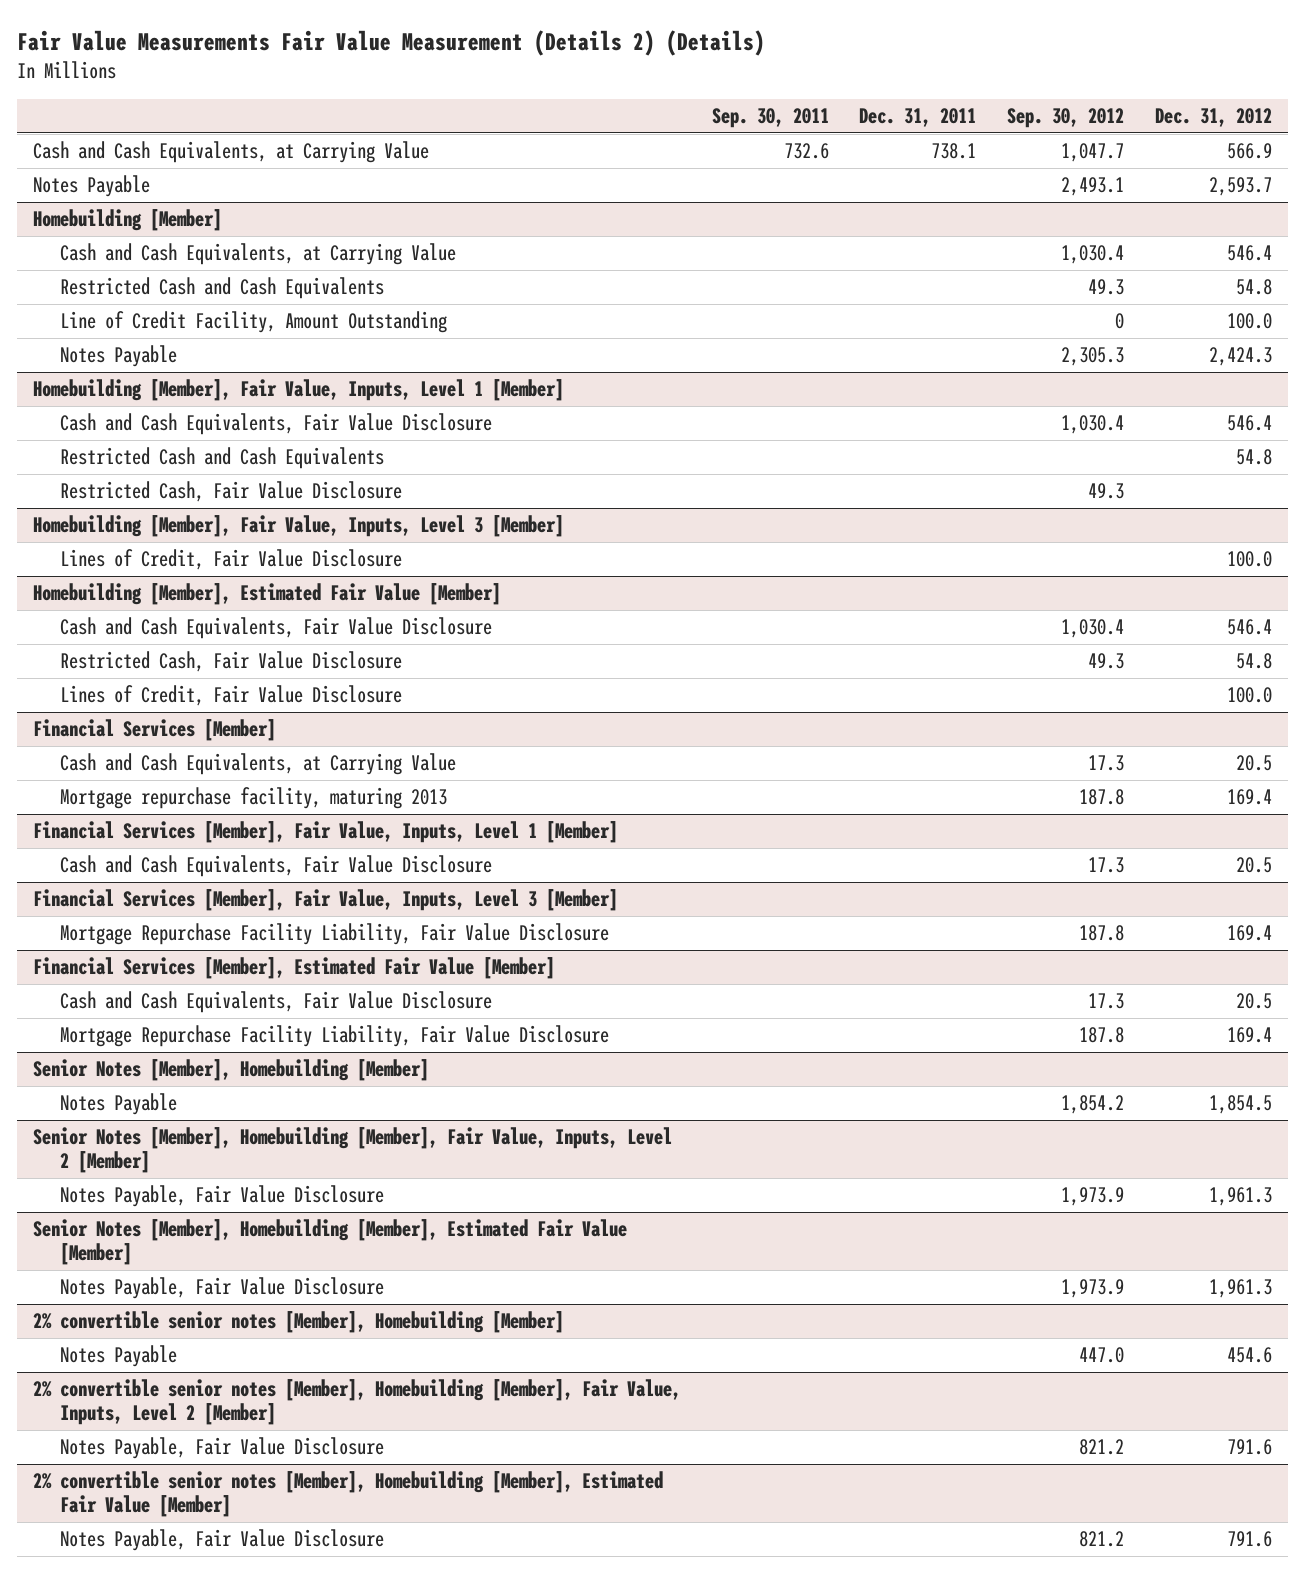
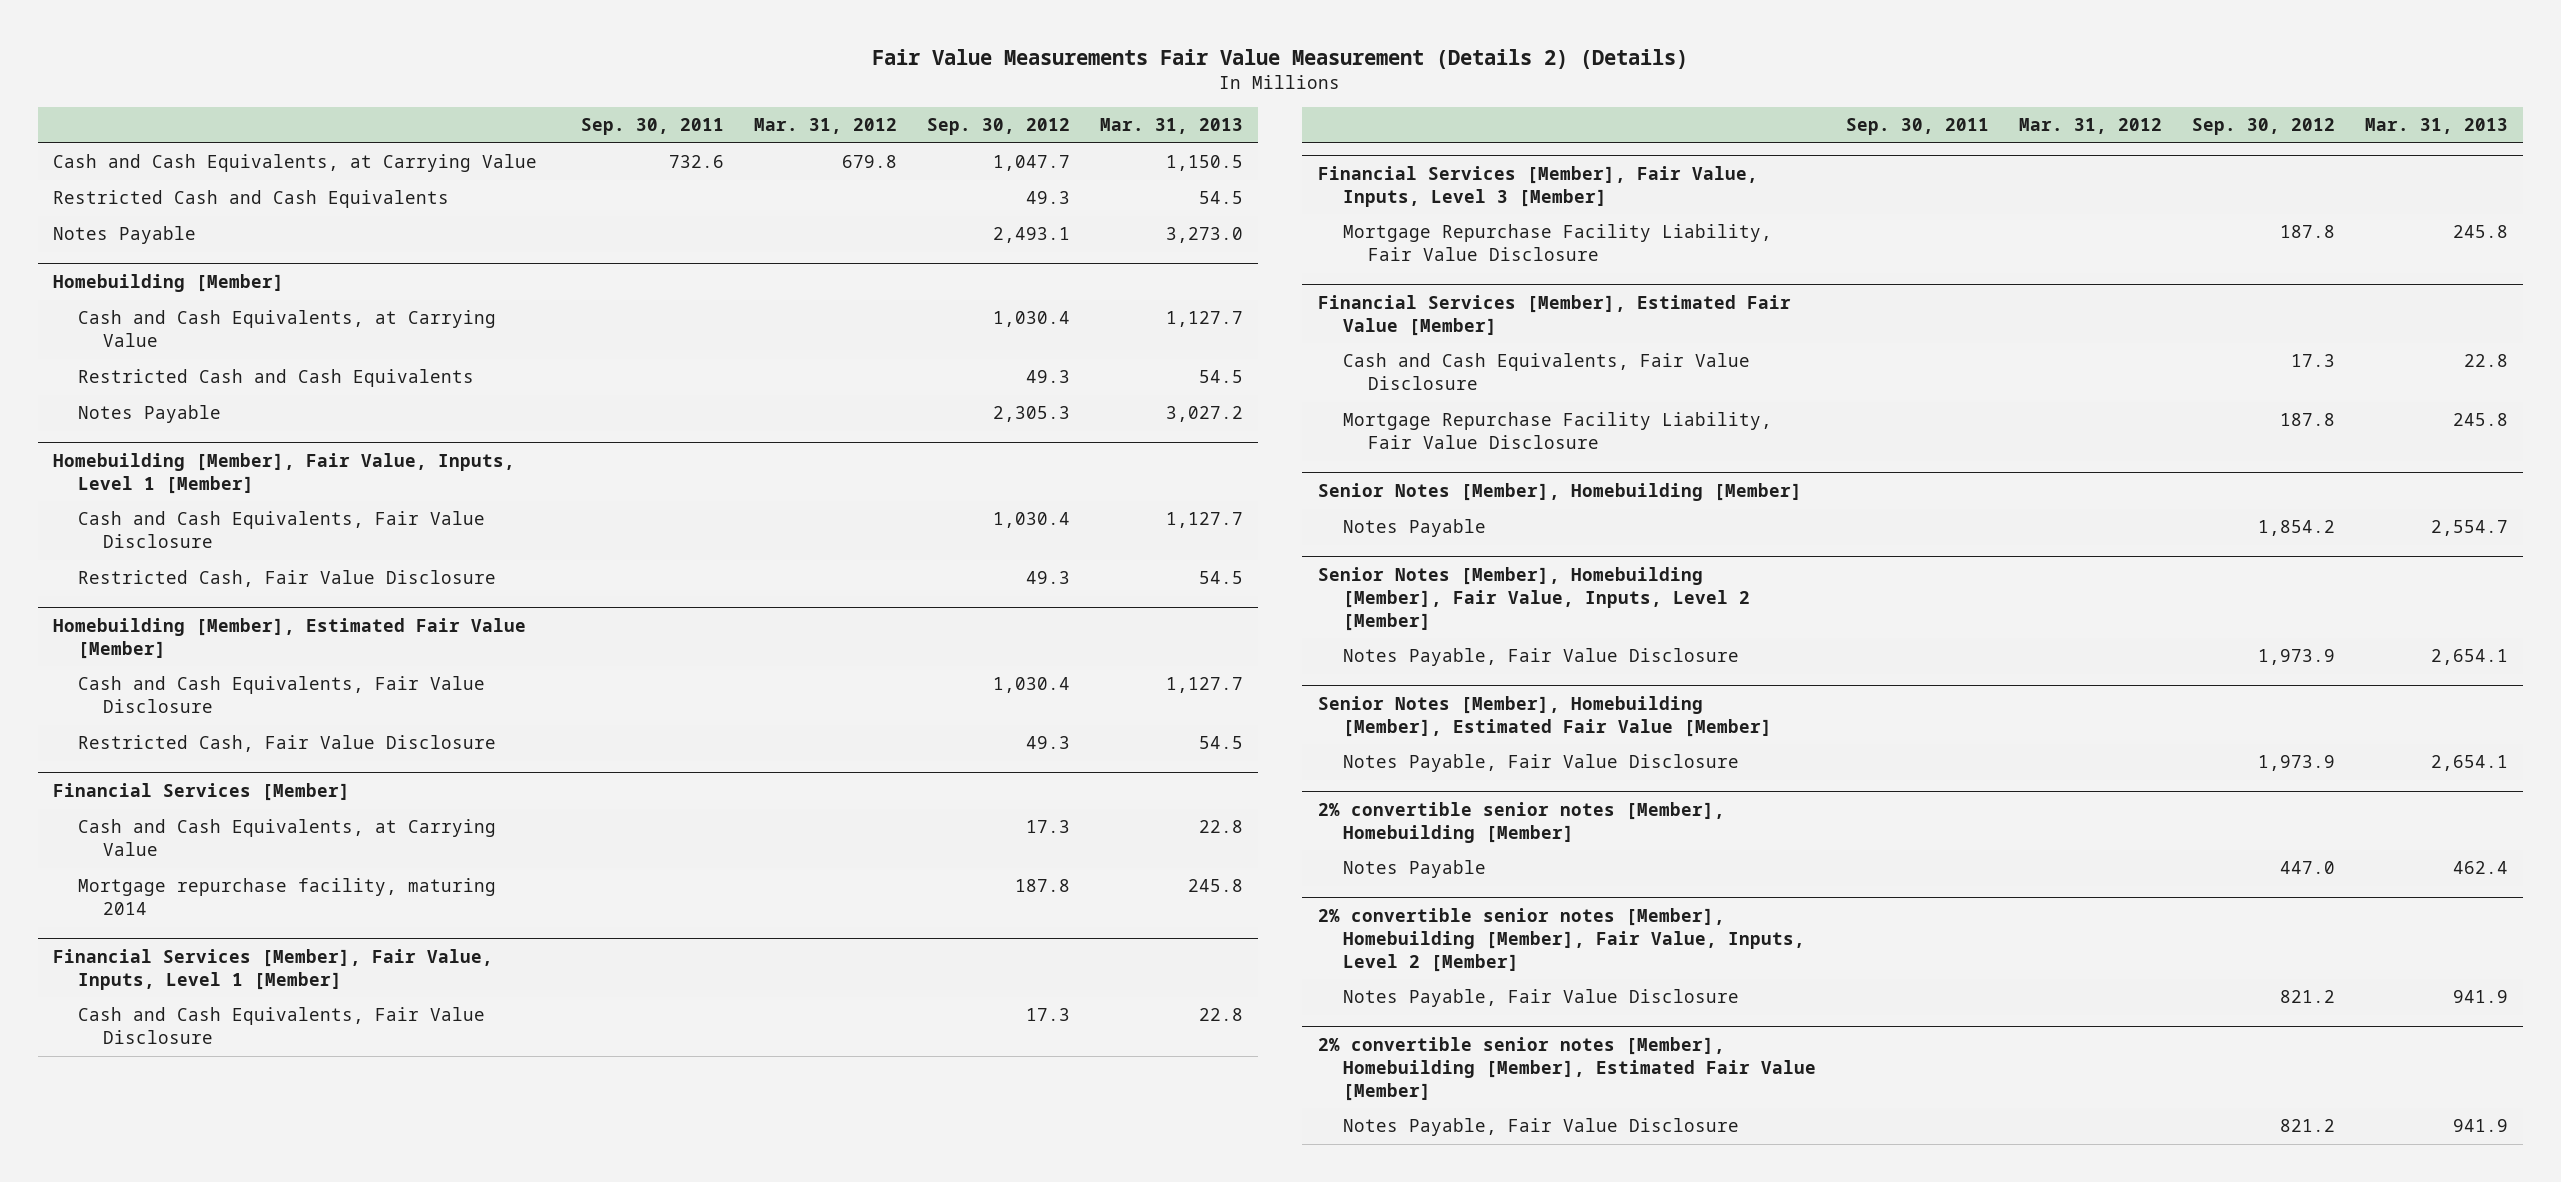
[859,107,977,127] Dec. 31, 2011 -> none
[1155,107,1273,127] Dec. 31, 2012 -> none
none -> [754,118,898,135] Mar. 31, 2012
none -> [1100,118,1244,135] Mar. 31, 2013
none -> [52,190,449,209] Restricted Cash and Cash Equivalents
[59,311,447,334] Line of Credit Facility, Amount Outstanding -> none
[59,447,384,470] Restricted Cash and Cash Equivalents -> none
[32,515,564,538] Homebuilding [Member], Fair Value, Inputs, Level 3 [Member] -> none
[59,549,402,571] Lines of Credit, Fair Value Disclosure -> none
[59,685,402,707] Lines of Credit, Fair Value Disclosure -> none
[59,787,447,810] Mortgage repurchase facility, maturing 2013 -> [77,878,496,916] Mortgage repurchase facility, maturing 2014

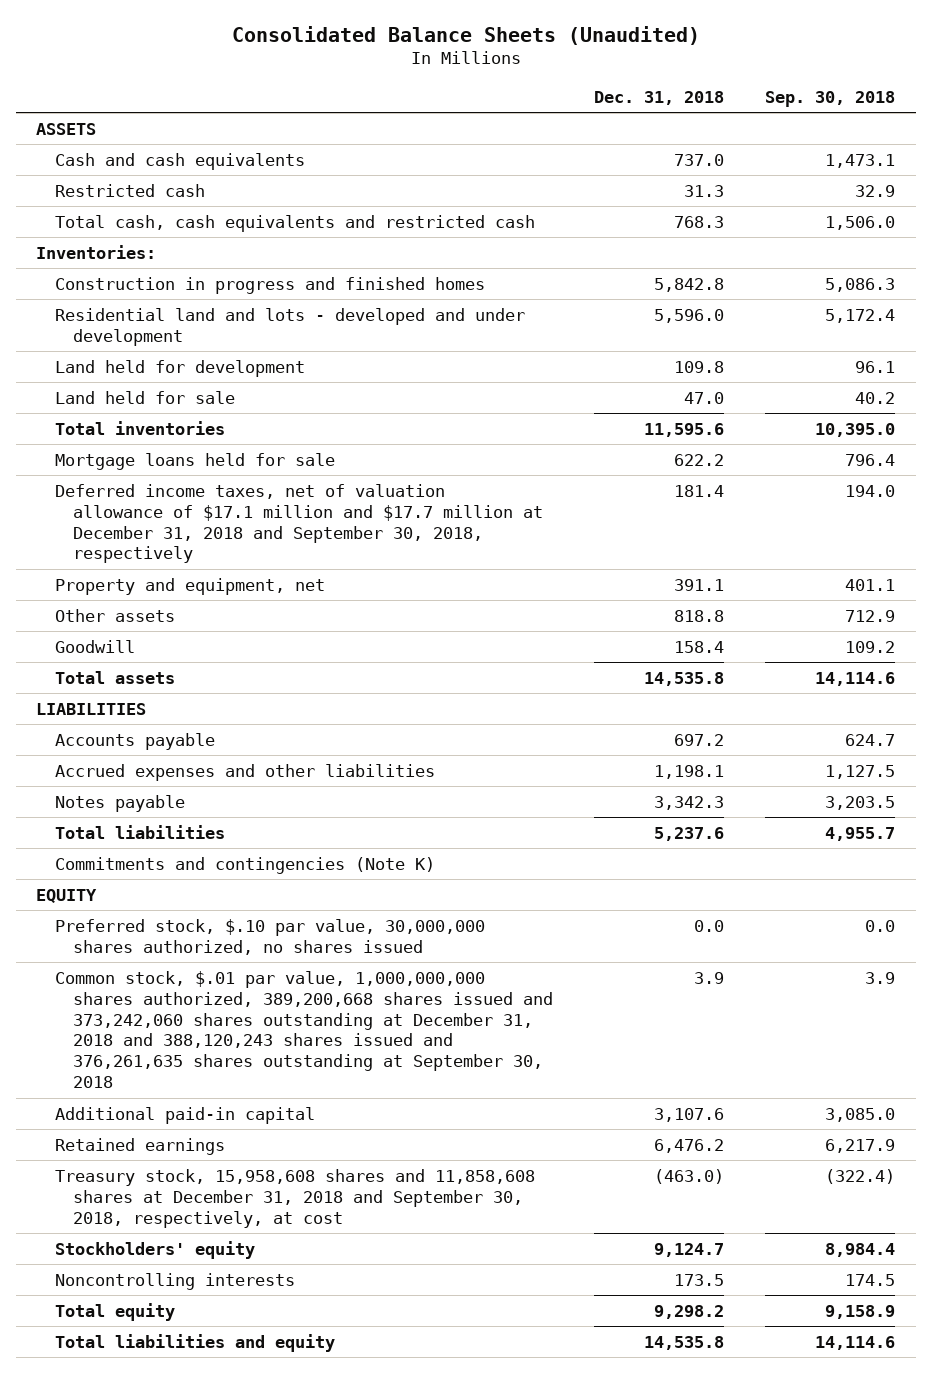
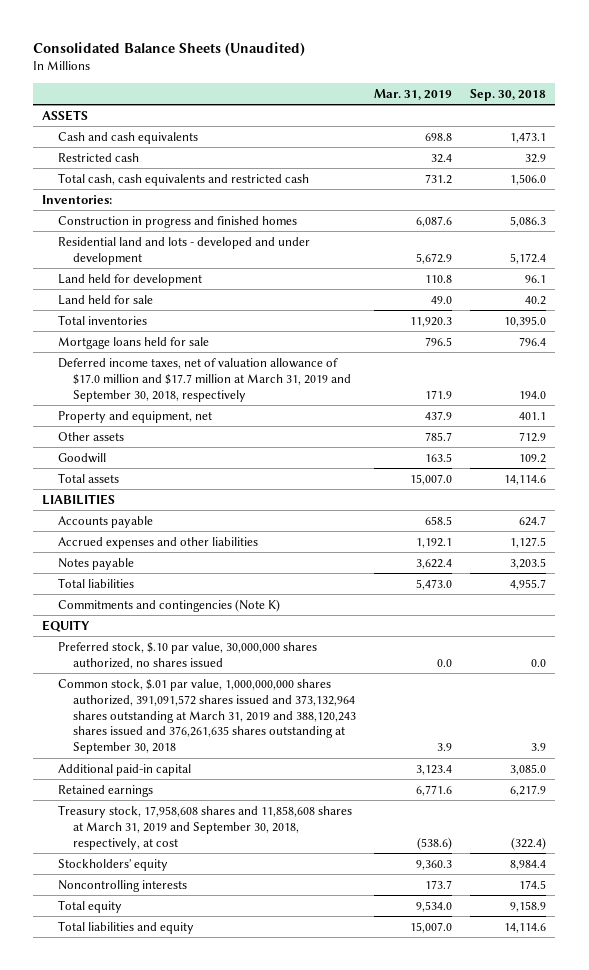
[594,90,725,105] Dec. 31, 2018 -> none
none -> [374,88,453,100] Mar. 31, 2019
[54,483,544,564] Deferred income taxes, net of valuation allowance of $17.1 million and $17.7 million at December 31, 2018 and September 30, 2018, respectively -> [57,357,352,402] Deferred income taxes, net of valuation allowance of $17.0 million and $17.7 million at March 31, 2019 and September 30, 2018, respectively
[54,970,554,1089] Common stock, $.01 par value, 1,000,000,000 shares authorized, 389,200,668 shares issued and 373,242,060 shares outstanding at December 31, 2018 and 388,120,243 shares issued and 376,261,635 shares outstanding at September 30, 2018 -> [57,678,357,755] Common stock, $.01 par value, 1,000,000,000 shares authorized, 391,091,572 shares issued and 373,132,964 shares outstanding at March 31, 2019 and 388,120,243 shares issued and 376,261,635 shares outstanding at September 30, 2018
[54,1168,535,1228] Treasury stock, 15,958,608 shares and 11,858,608 shares at December 31, 2018 and September 30, 2018, respectively, at cost -> [57,804,352,850] Treasury stock, 17,958,608 shares and 11,858,608 shares at March 31, 2019 and September 30, 2018, respectively, at cost

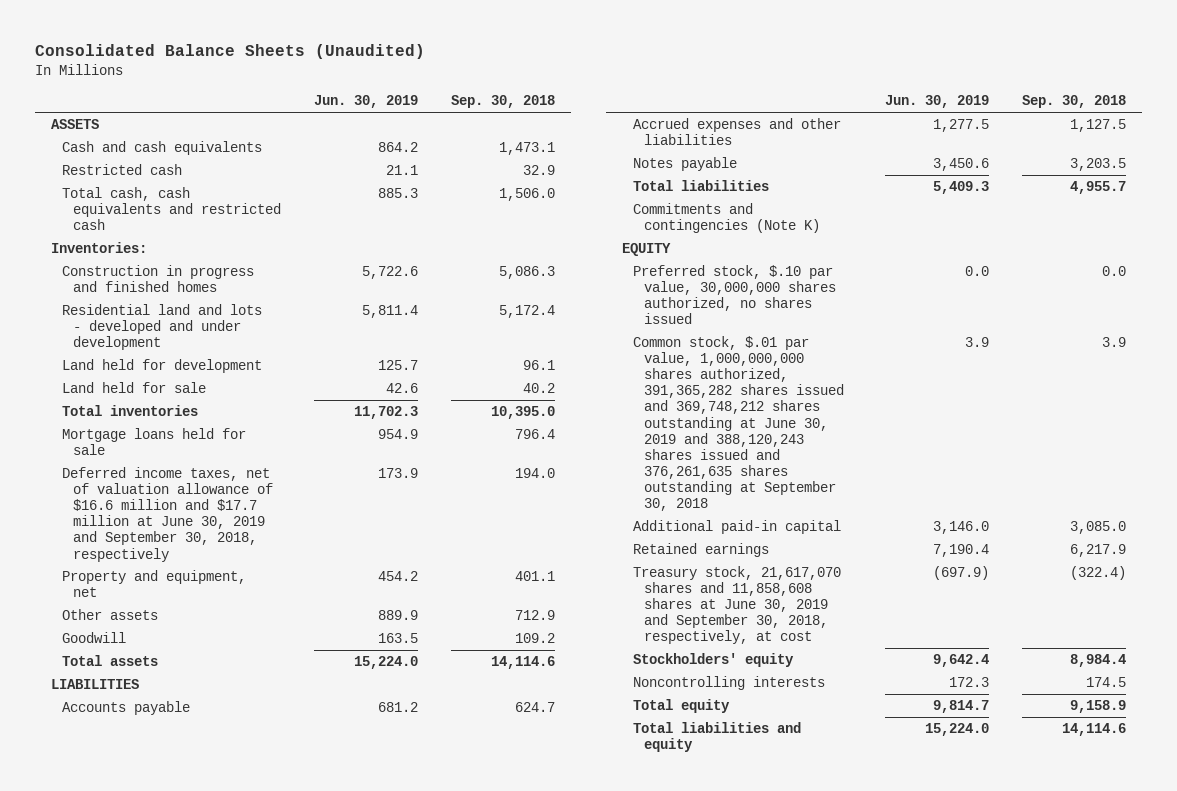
[374,88,453,100] Mar. 31, 2019 -> none
none -> [313,95,418,109] Jun. 30, 2019
[57,357,352,402] Deferred income taxes, net of valuation allowance of $17.0 million and $17.7 million at March 31, 2019 and September 30, 2018, respectively -> [61,467,273,562] Deferred income taxes, net of valuation allowance of $16.6 million and $17.7 million at June 30, 2019 and September 30, 2018, respectively
[57,678,357,755] Common stock, $.01 par value, 1,000,000,000 shares authorized, 391,091,572 shares issued and 373,132,964 shares outstanding at March 31, 2019 and 388,120,243 shares issued and 376,261,635 shares outstanding at September 30, 2018 -> [633,336,844,511] Common stock, $.01 par value, 1,000,000,000 shares authorized, 391,365,282 shares issued and 369,748,212 shares outstanding at June 30, 2019 and 388,120,243 shares issued and 376,261,635 shares outstanding at September 30, 2018
[57,804,352,850] Treasury stock, 17,958,608 shares and 11,858,608 shares at March 31, 2019 and September 30, 2018, respectively, at cost -> [633,566,842,645] Treasury stock, 21,617,070 shares and 11,858,608 shares at June 30, 2019 and September 30, 2018, respectively, at cost

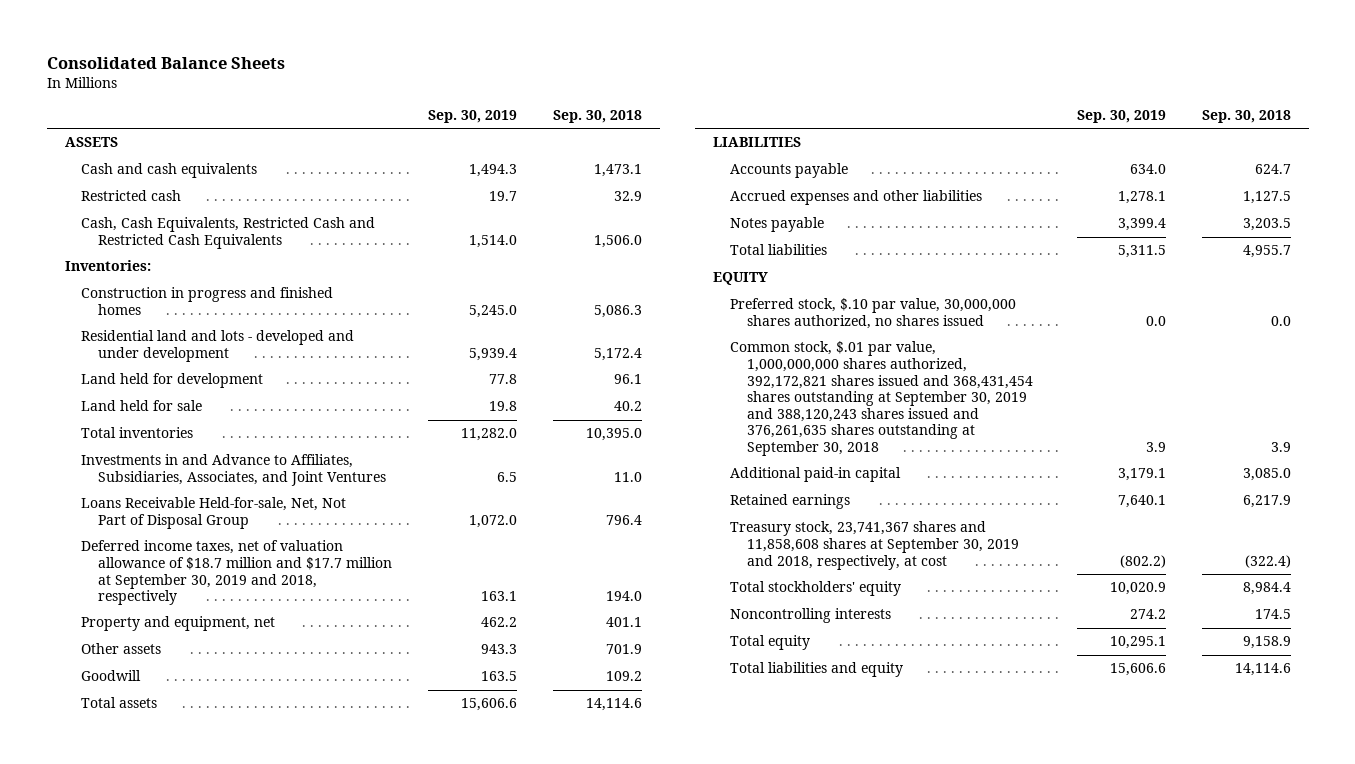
[34,44,425,60] Consolidated Balance Sheets (Unaudited) -> [46,56,285,69] Consolidated Balance Sheets
[313,95,418,109] Jun. 30, 2019 -> none
none -> [428,110,518,124] Sep. 30, 2019
[61,187,281,231] Total cash, cash equivalents and restricted cash -> [81,217,376,249] Cash, Cash Equivalents, Restricted Cash and Restricted Cash Equivalents
none -> [81,454,387,486] Investments in and Advance to Affiliates, Subsidiaries, Associates, and Joint Ventures
[61,428,246,456] Mortgage loans held for sale -> [81,497,347,529] Loans Receivable Held-for-sale, Net, Not Part of Disposal Group
[61,467,273,562] Deferred income taxes, net of valuation allowance of $16.6 million and $17.7 million at June 30, 2019 and September 30, 2018, respectively -> [81,540,393,606] Deferred income taxes, net of valuation allowance of $18.7 million and $17.7 million at September 30, 2019 and 2018, respectively
[514,610,555,621] 712.9 -> [606,644,643,655] 701.9
[633,203,820,234] Commitments and contingencies (Note K) -> none
[633,336,844,511] Common stock, $.01 par value, 1,000,000,000 shares authorized, 391,365,282 shares issued and 369,748,212 shares outstanding at June 30, 2019 and 388,120,243 shares issued and 376,261,635 shares outstanding at September 30, 2018 -> [730,341,1033,457] Common stock, $.01 par value, 1,000,000,000 shares authorized, 392,172,821 shares issued and 368,431,454 shares outstanding at September 30, 2019 and 388,120,243 shares issued and 376,261,635 shares outstanding at September 30, 2018
[633,566,842,645] Treasury stock, 21,617,070 shares and 11,858,608 shares at June 30, 2019 and September 30, 2018, respectively, at cost -> [730,521,1019,570] Treasury stock, 23,741,367 shares and 11,858,608 shares at September 30, 2019 and 2018, respectively, at cost
[633,653,795,668] Stockholders' equity -> [730,581,902,597] Total stockholders' equity

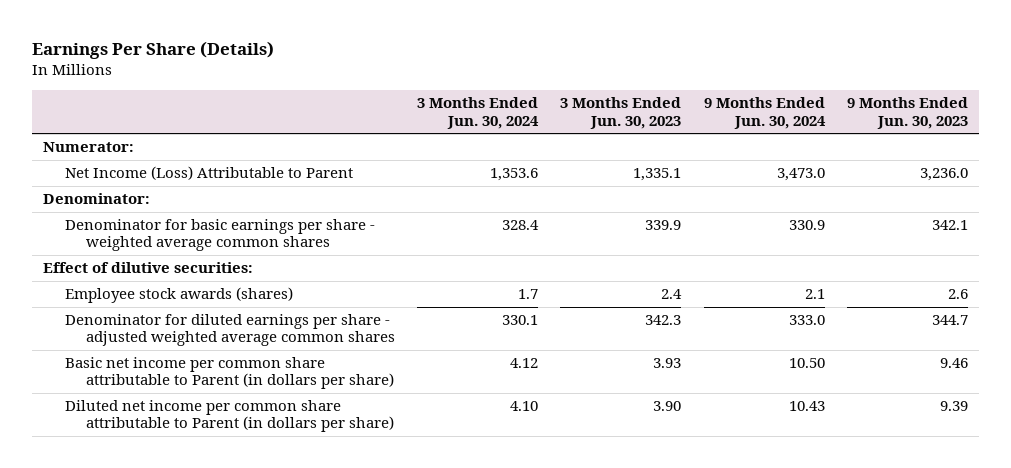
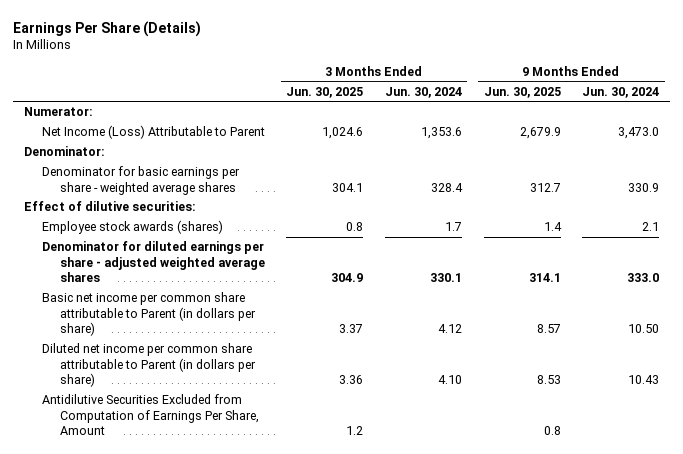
[560,97,682,129] 3 Months Ended Jun. 30, 2023 -> none
[846,97,968,129] 9 Months Ended Jun. 30, 2023 -> none
none -> [286,86,364,98] Jun. 30, 2025
none -> [483,86,561,98] Jun. 30, 2025
[64,219,375,252] Denominator for basic earnings per share - weighted average common shares -> [41,166,240,195] Denominator for basic earnings per share - weighted average shares
[64,314,395,347] Denominator for diluted earnings per share - adjusted weighted average common shares -> [41,241,265,283] Denominator for diluted earnings per share - adjusted weighted average shares
none -> [41,394,259,436] Antidilutive Securities Excluded from Computation of Earnings Per Share, Amount

